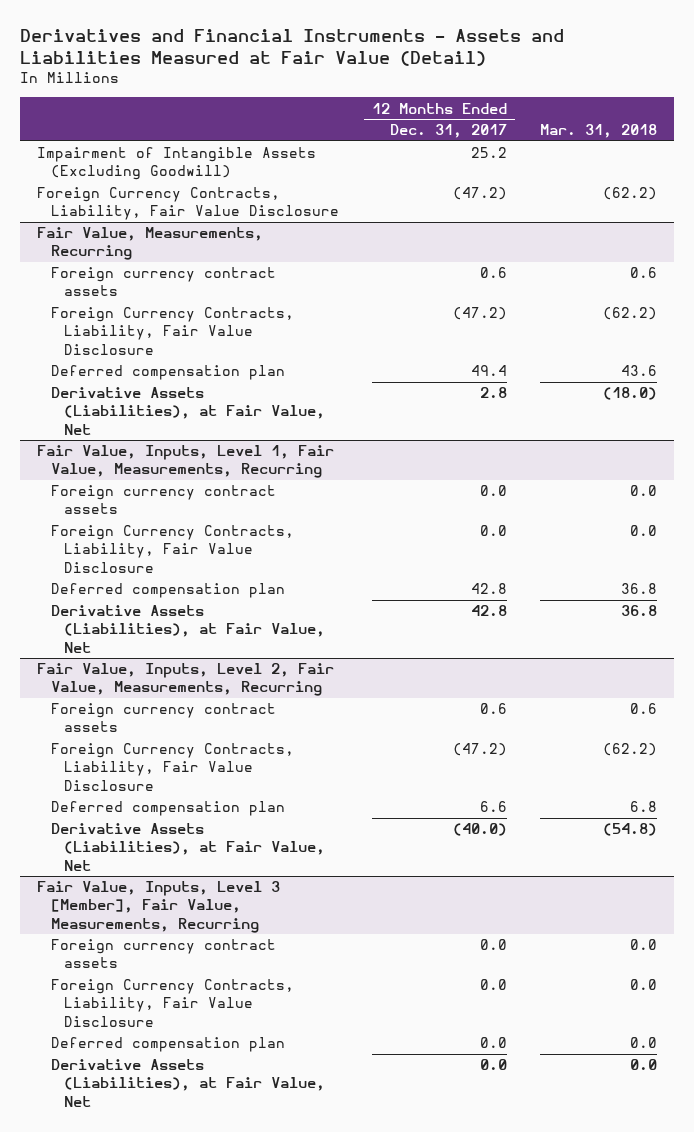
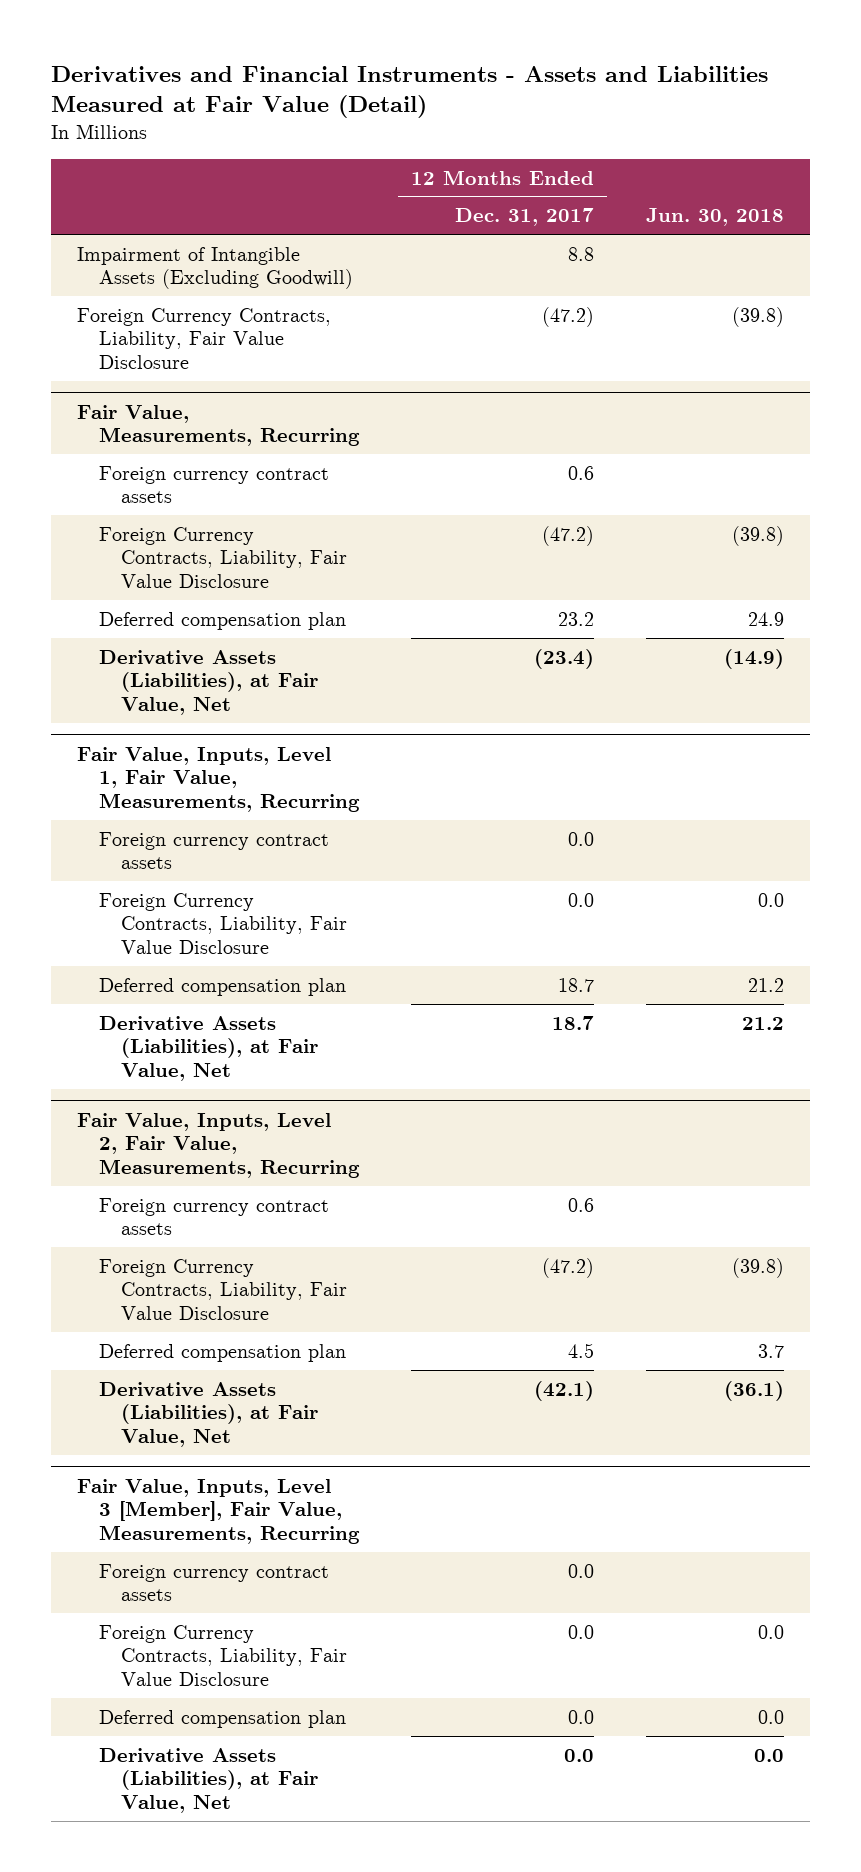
[540,124,658,139] Mar. 31, 2018 -> none
none -> [645,208,784,227] Jun. 30, 2018
[471,147,508,159] 25.2 -> [568,246,595,261] 8.8
[471,365,508,377] 49.4 -> [558,611,595,626] 23.2
[480,387,508,399] 2.8 -> [534,648,595,669] (23.4)
[471,583,508,595] 42.8 -> [558,977,595,992] 18.7
[471,605,508,617] 42.8 -> [552,1015,595,1030] 18.7
[480,801,508,813] 6.6 -> [568,1342,595,1358] 4.5
[453,823,508,837] (40.0) -> [534,1380,595,1401] (42.1)

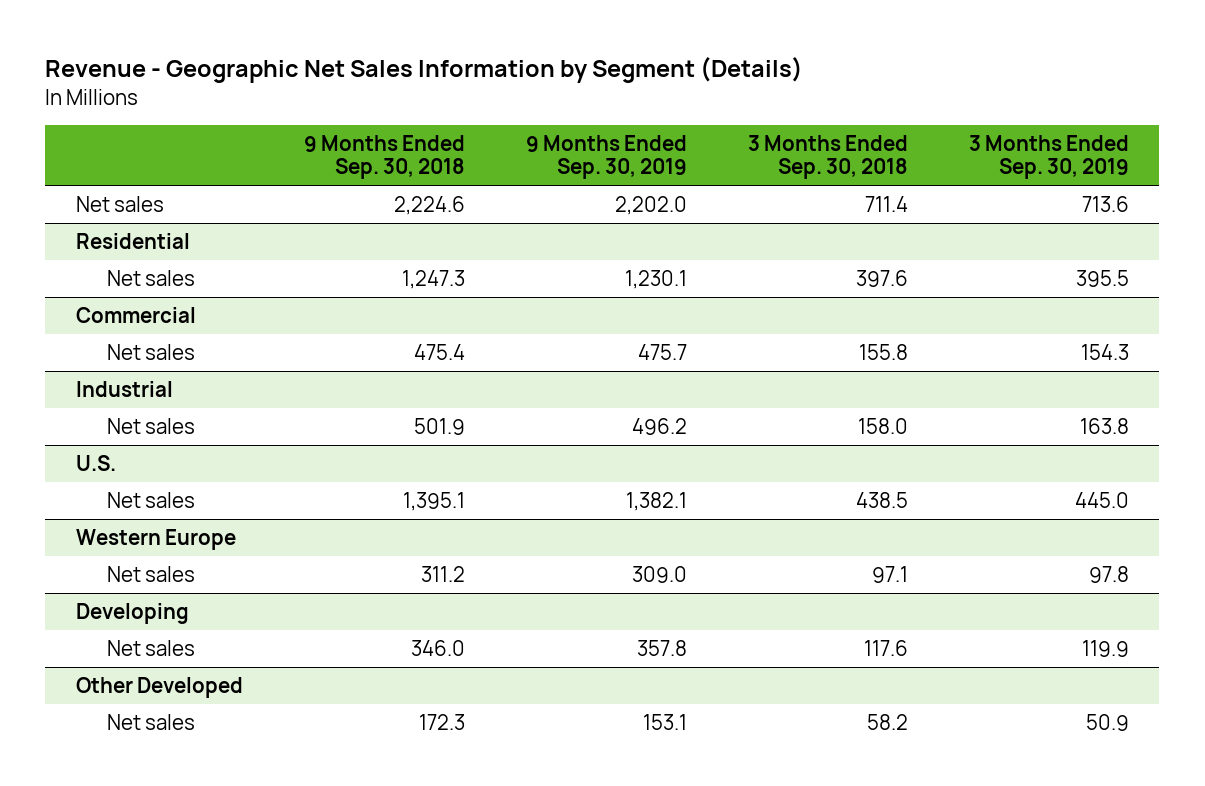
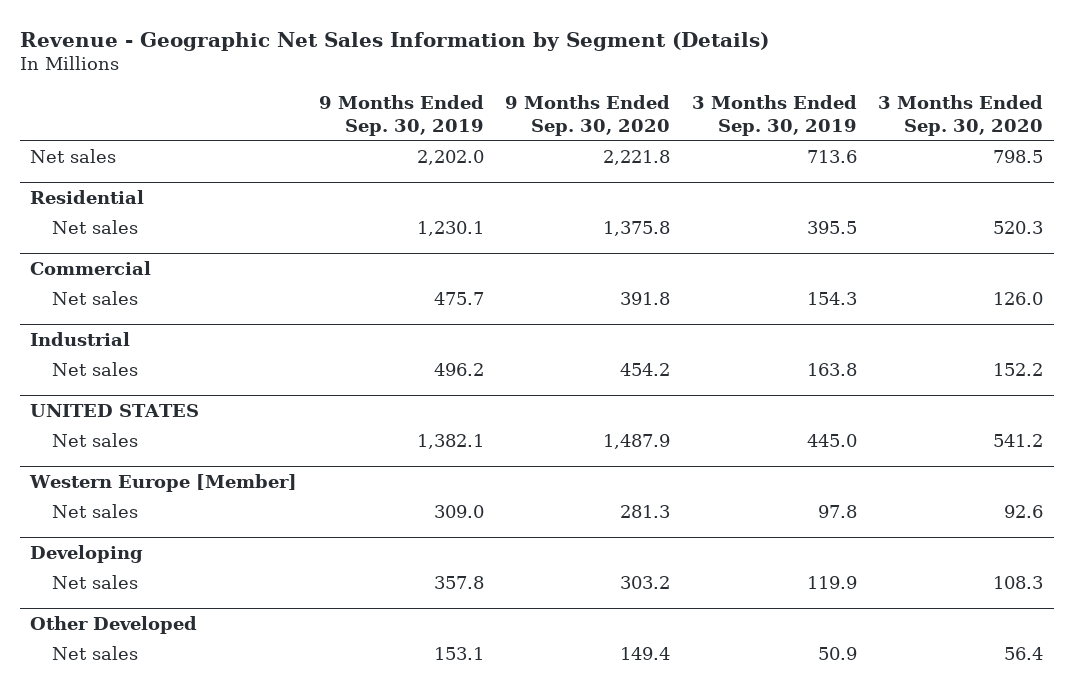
[303,134,465,180] 9 Months Ended Sep. 30, 2018 -> none
[747,134,908,180] 3 Months Ended Sep. 30, 2018 -> none
none -> [505,95,671,136] 9 Months Ended Sep. 30, 2020
none -> [878,95,1044,136] 3 Months Ended Sep. 30, 2020
[75,454,116,471] U.S. -> [30,403,200,417] UNITED STATES
[75,528,236,550] Western Europe -> [29,473,298,492] Western Europe [Member]

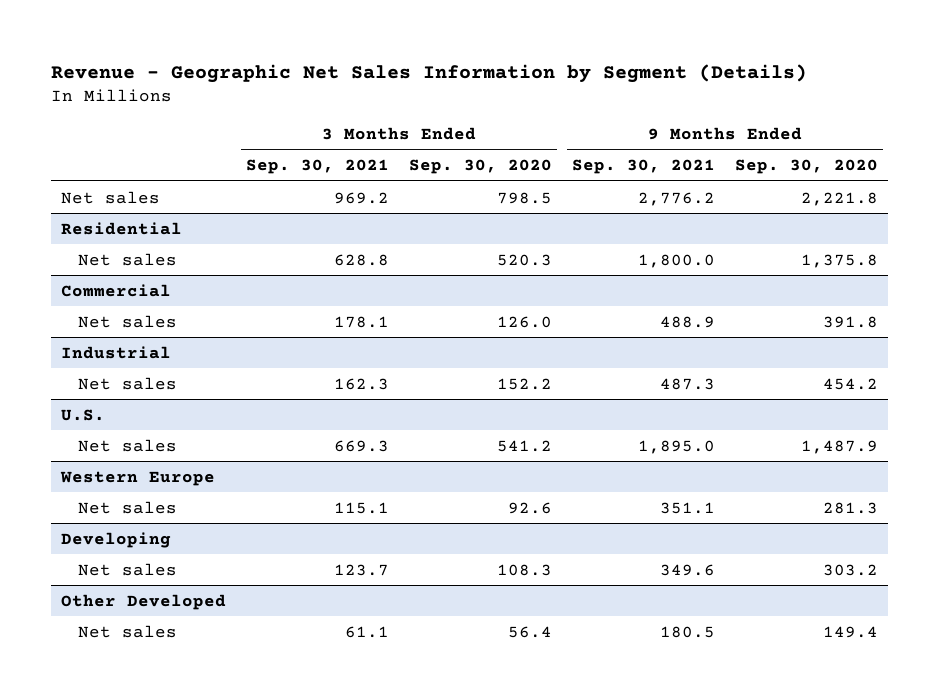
[318,95,484,136] 9 Months Ended Sep. 30, 2019 -> none
[691,95,857,136] 3 Months Ended Sep. 30, 2019 -> none
none -> [245,159,389,175] Sep. 30, 2021
none -> [571,159,715,175] Sep. 30, 2021
[30,403,200,417] UNITED STATES -> [60,408,105,421] U.S.
[29,473,298,492] Western Europe [Member] -> [59,470,215,486] Western Europe

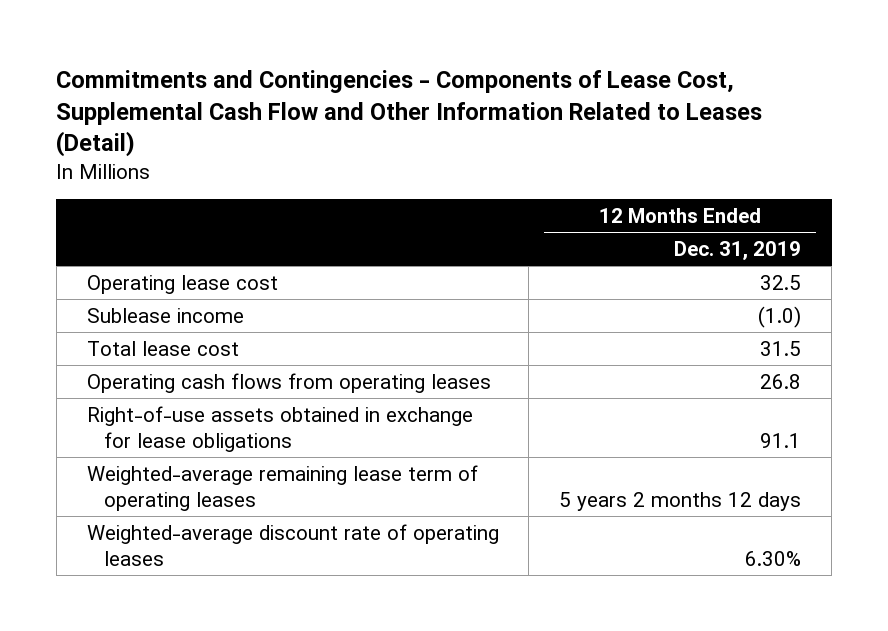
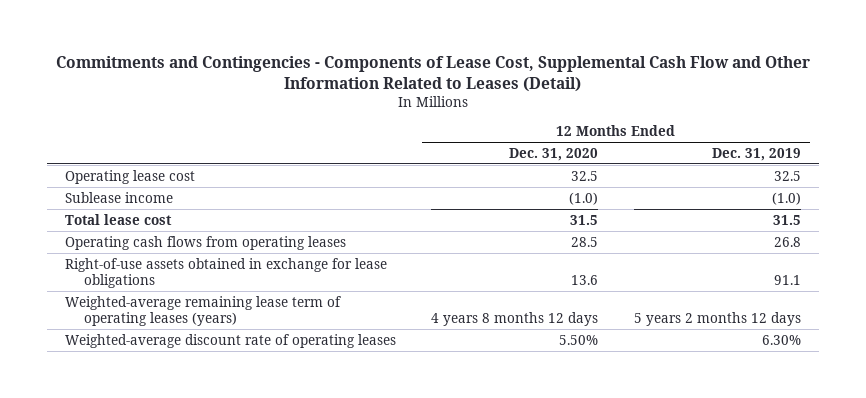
none -> [509,147,599,161] Dec. 31, 2020
[86,464,478,512] Weighted-average remaining lease term of operating leases -> [64,295,341,327] Weighted-average remaining lease term of operating leases (years)

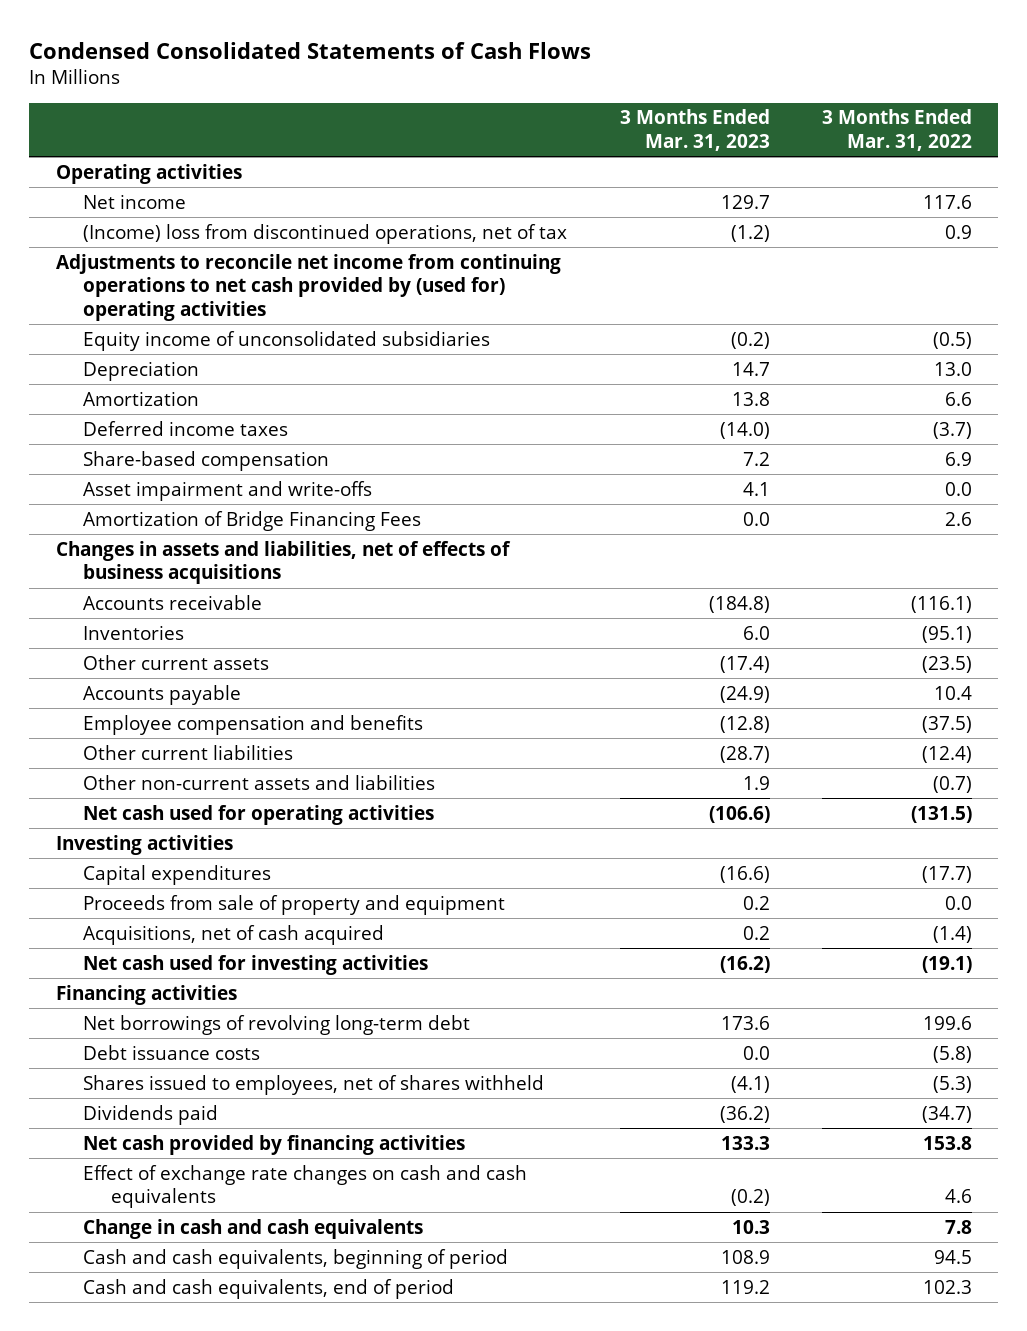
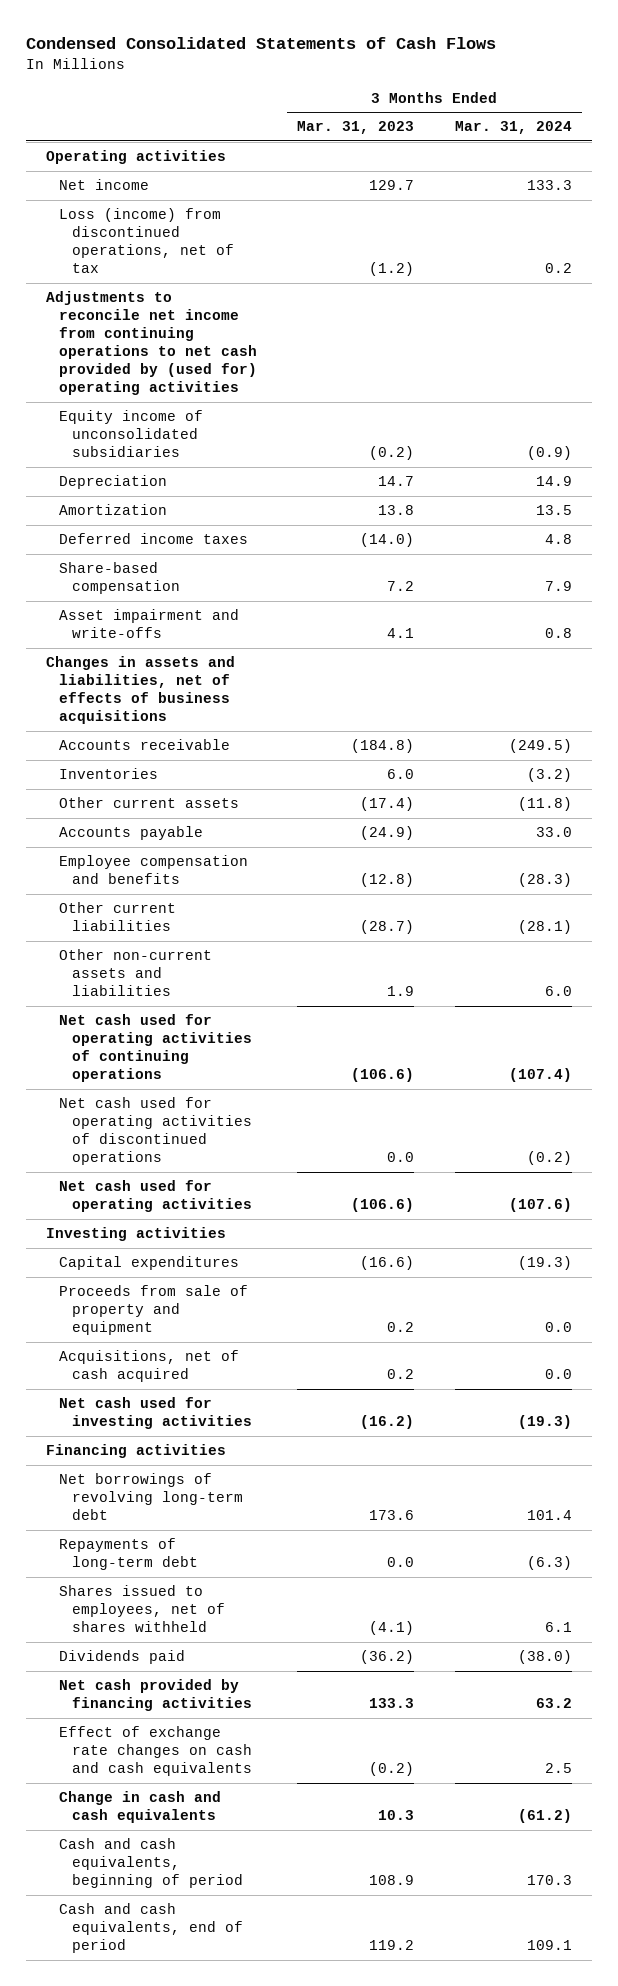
[821,109,972,152] 3 Months Ended Mar. 31, 2022 -> none
none -> [454,121,572,135] Mar. 31, 2024
[83,223,568,244] (Income) loss from discontinued operations, net of tax -> [59,208,234,274] Loss (income) from discontinued operations, net of tax
[83,510,422,531] Amortization of Bridge Financing Fees -> none
none -> [59,1014,252,1083] Net cash used for operating activities of continuing operations
none -> [59,1097,252,1166] Net cash used for operating activities of discontinued operations
[83,1044,261,1060] Debt issuance costs -> none
none -> [59,1538,198,1571] Repayments of long-term debt

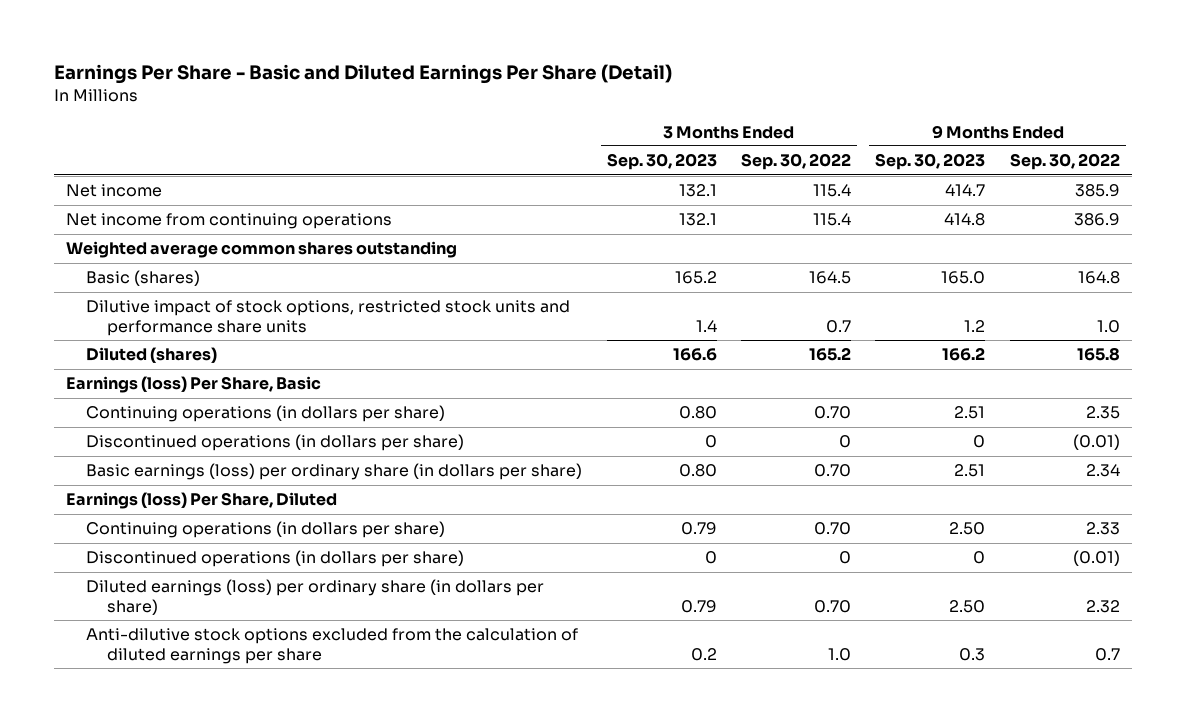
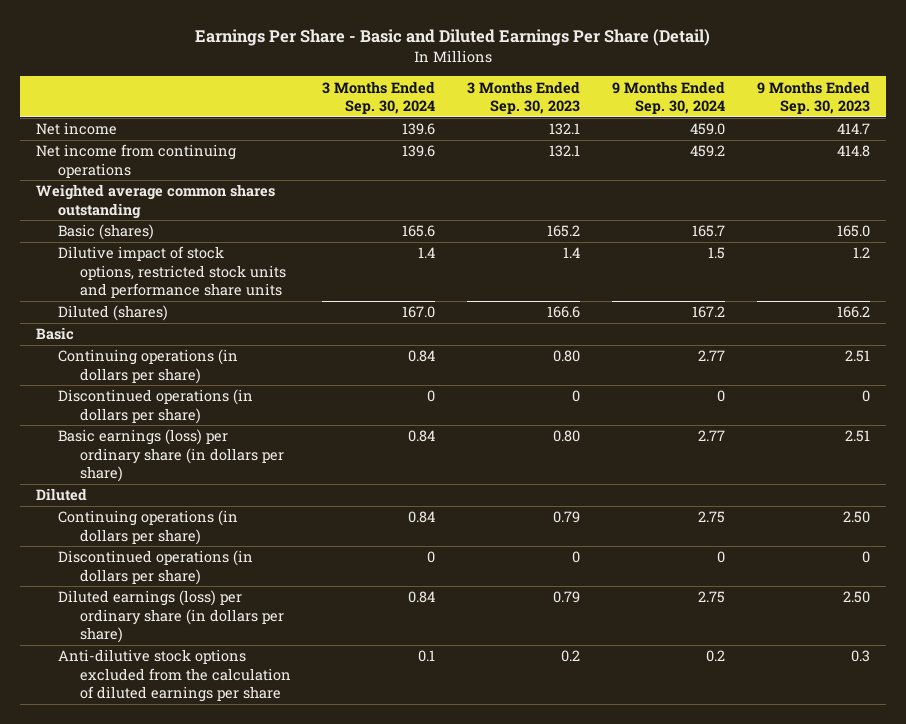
[741,153,852,171] Sep. 30, 2022 -> none
[1009,153,1120,171] Sep. 30, 2022 -> none
none -> [322,80,436,114] 3 Months Ended Sep. 30, 2024
none -> [612,80,726,114] 9 Months Ended Sep. 30, 2024
[66,376,322,394] Earnings (loss) Per Share, Basic -> [35,327,74,341] Basic
[66,492,338,510] Earnings (loss) Per Share, Diluted -> [35,488,87,502] Diluted

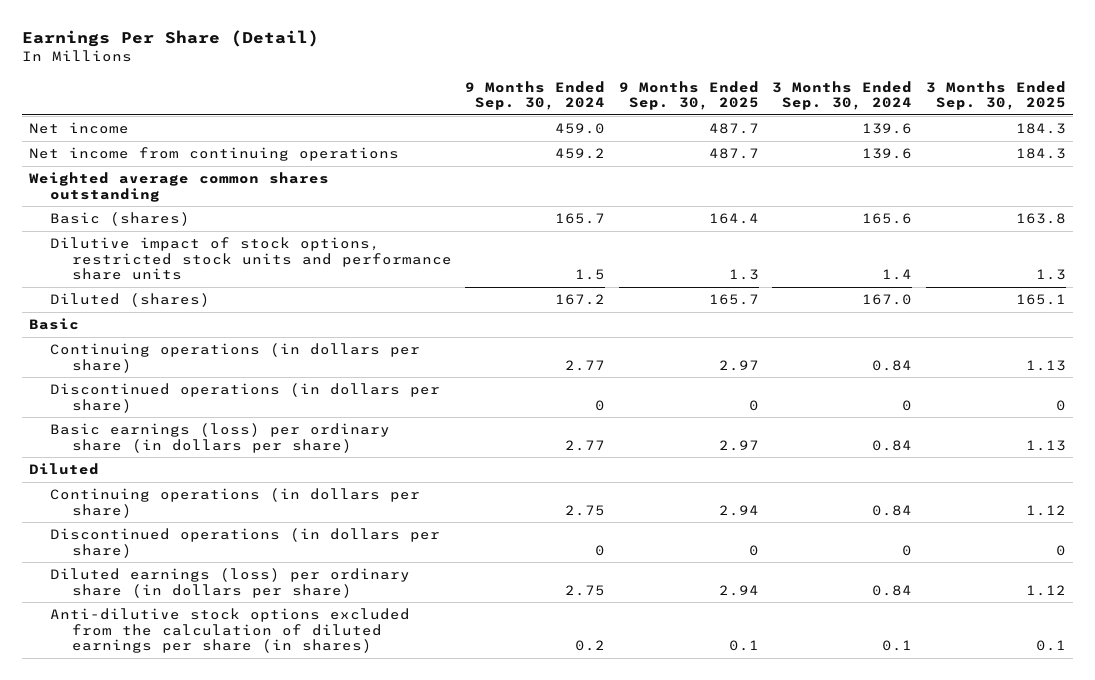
[194,29,710,47] Earnings Per Share - Basic and Diluted Earnings Per Share (Detail) -> [22,29,320,47] Earnings Per Share (Detail)
[467,80,581,114] 3 Months Ended Sep. 30, 2023 -> none
[757,80,871,114] 9 Months Ended Sep. 30, 2023 -> none
none -> [618,80,759,111] 9 Months Ended Sep. 30, 2025
none -> [925,80,1066,111] 3 Months Ended Sep. 30, 2025
[57,649,291,702] Anti-dilutive stock options excluded from the calculation of diluted earnings per share -> [50,608,411,654] Anti-dilutive stock options excluded from the calculation of diluted earnings per share (in shares)

